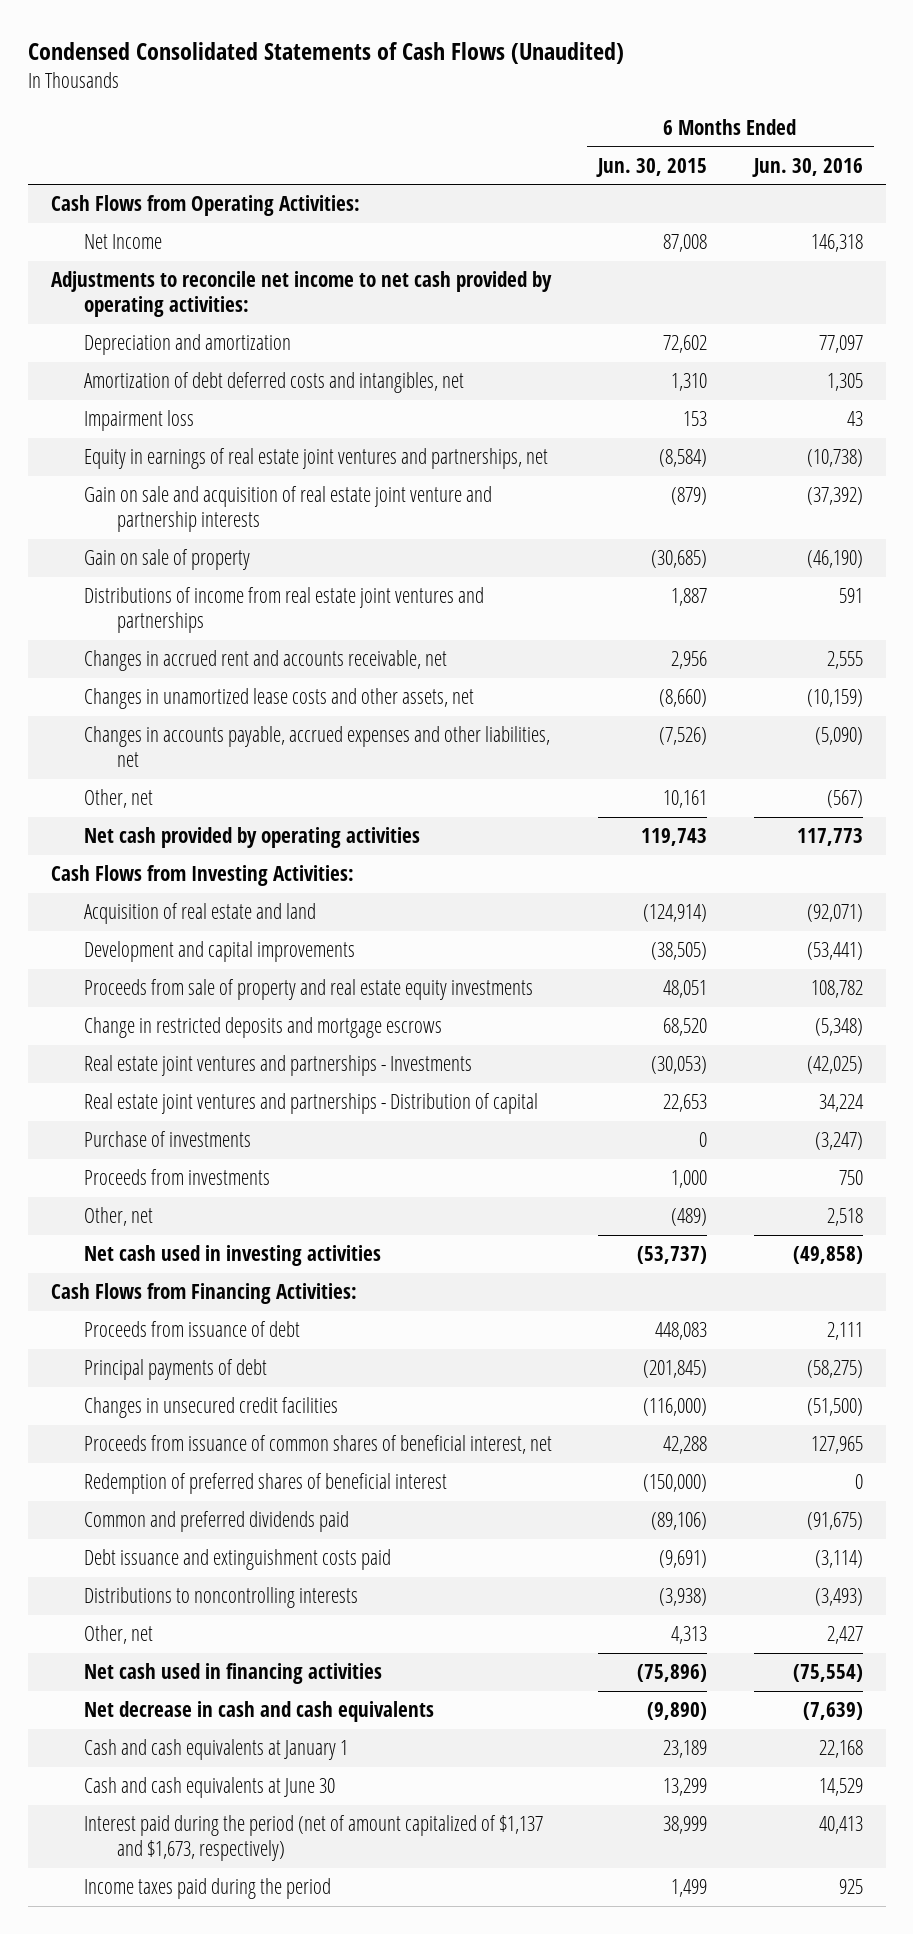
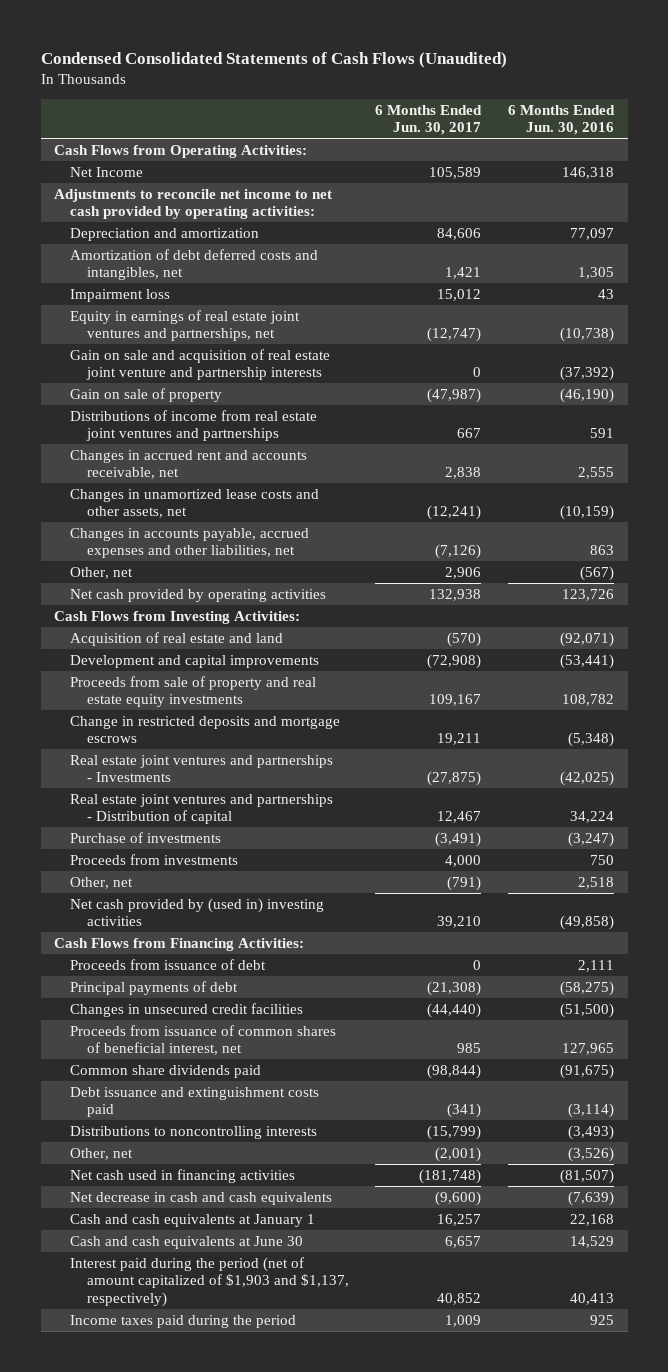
[596,157,708,177] Jun. 30, 2015 -> none
none -> [375,104,483,136] 6 Months Ended Jun. 30, 2017
[814,727,863,746] (5,090) -> [590,545,615,556] 863
[796,828,863,847] 117,773 -> [562,588,615,601] 123,726
[83,1245,381,1267] Net cash used in investing activities -> [70,897,325,927] Net cash provided by (used in) investing activities
[83,1473,447,1495] Redemption of preferred shares of beneficial interest -> none
[83,1511,349,1533] Common and preferred dividends paid -> [70,1064,262,1078] Common share dividends paid
[826,1626,863,1645] 2,427 -> [568,1146,615,1162] (3,526)
[792,1664,863,1683] (75,554) -> [560,1168,615,1184] (81,507)
[83,1815,543,1862] Interest paid during the period (net of amount capitalized of $1,137 and $1,673, respectively) -> [70,1256,349,1307] Interest paid during the period (net of amount capitalized of $1,903 and $1,137, respectively)

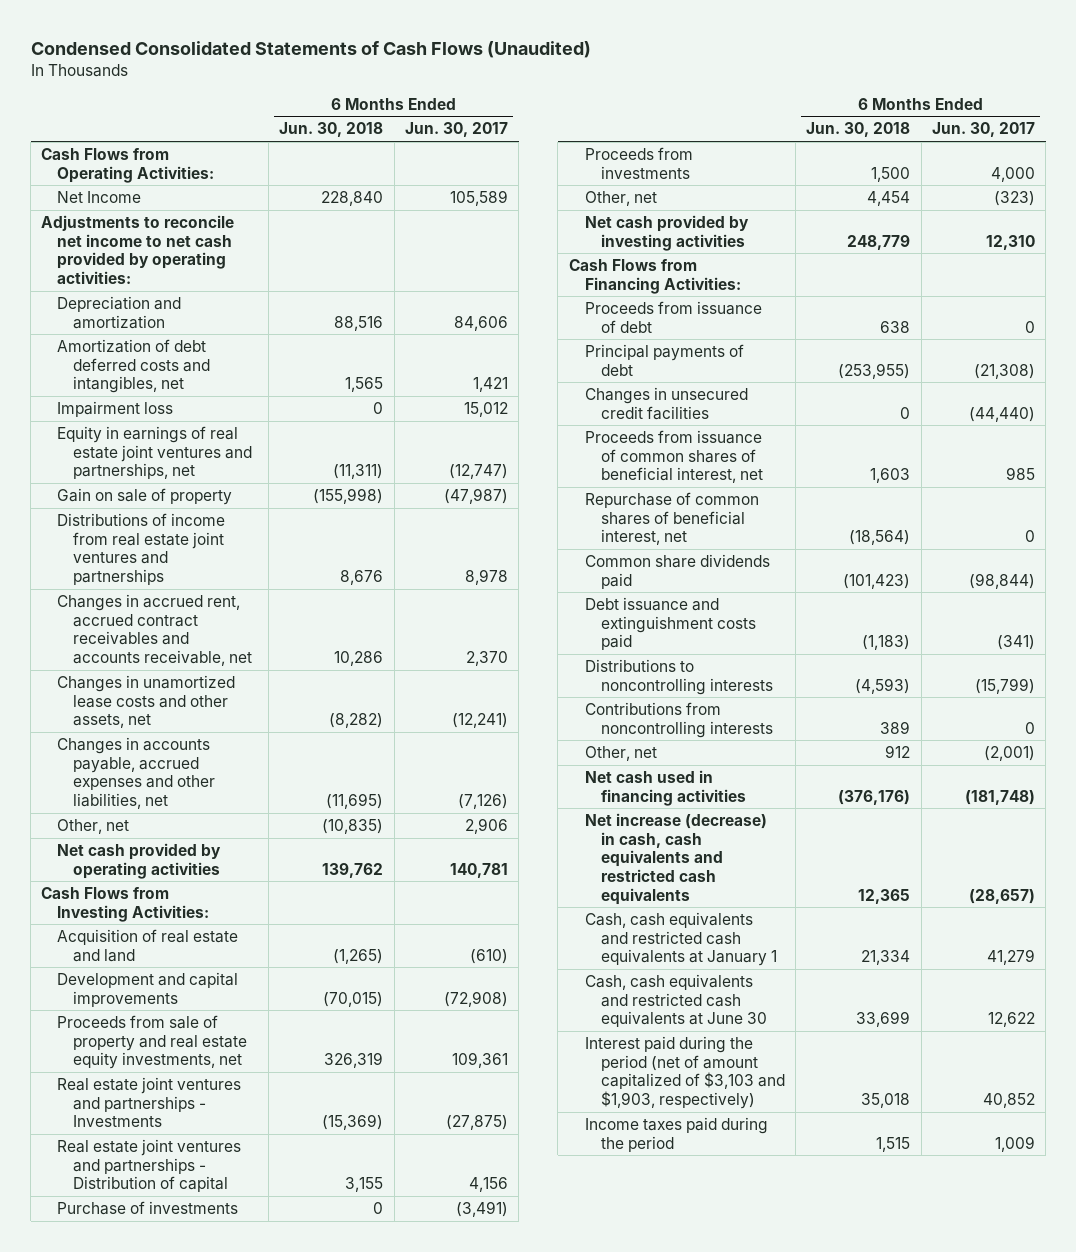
[508,104,616,136] 6 Months Ended Jun. 30, 2016 -> none
none -> [279,122,384,138] Jun. 30, 2018
[70,348,331,381] Gain on sale and acquisition of real estate joint venture and partnership interests -> none
[457,428,482,439] 667 -> [464,569,508,586] 8,978
[70,449,308,480] Changes in accrued rent and accounts receivable, net -> [57,594,253,667] Changes in accrued rent, accrued contract receivables and accounts receivable, net
[445,467,482,480] 2,838 -> [465,651,508,667] 2,370
[429,588,482,601] 132,938 -> [449,862,508,878] 140,781
[447,631,482,647] (570) -> [469,948,508,964] (610)
[70,715,341,744] Change in restricted deposits and mortgage escrows -> none
[70,675,317,708] Proceeds from sale of property and real estate equity investments -> [57,1015,248,1070] Proceeds from sale of property and real estate equity investments, net
[429,694,482,707] 109,167 -> [451,1052,508,1069] 109,361
[437,811,482,824] 12,467 -> [468,1177,508,1193] 4,156
[447,875,482,891] (791) -> [993,191,1035,207] (323)
[70,897,325,927] Net cash provided by (used in) investing activities -> [584,215,749,251] Net cash provided by investing activities
[437,916,482,929] 39,210 -> [985,234,1035,250] 12,310
none -> [584,492,759,546] Repurchase of common shares of beneficial interest, net
none -> [584,702,773,738] Contributions from noncontrolling interests
[70,1191,333,1205] Net decrease in cash and cash equivalents -> [584,813,767,905] Net increase (decrease) in cash, cash equivalents and restricted cash equivalents
[435,1190,482,1206] (9,600) -> [968,888,1035,904] (28,657)
[70,1213,316,1227] Cash and cash equivalents at January 1 -> [584,912,777,967] Cash, cash equivalents and restricted cash equivalents at January 1
[437,1213,482,1226] 16,257 -> [986,949,1035,966] 41,279
[70,1235,304,1249] Cash and cash equivalents at June 30 -> [584,974,767,1028] Cash, cash equivalents and restricted cash equivalents at June 30
[445,1235,482,1248] 6,657 -> [987,1012,1035,1028] 12,622
[70,1256,349,1307] Interest paid during the period (net of amount capitalized of $1,903 and $1,137, respectively) -> [584,1036,785,1110] Interest paid during the period (net of amount capitalized of $3,103 and $1,903, respectively)

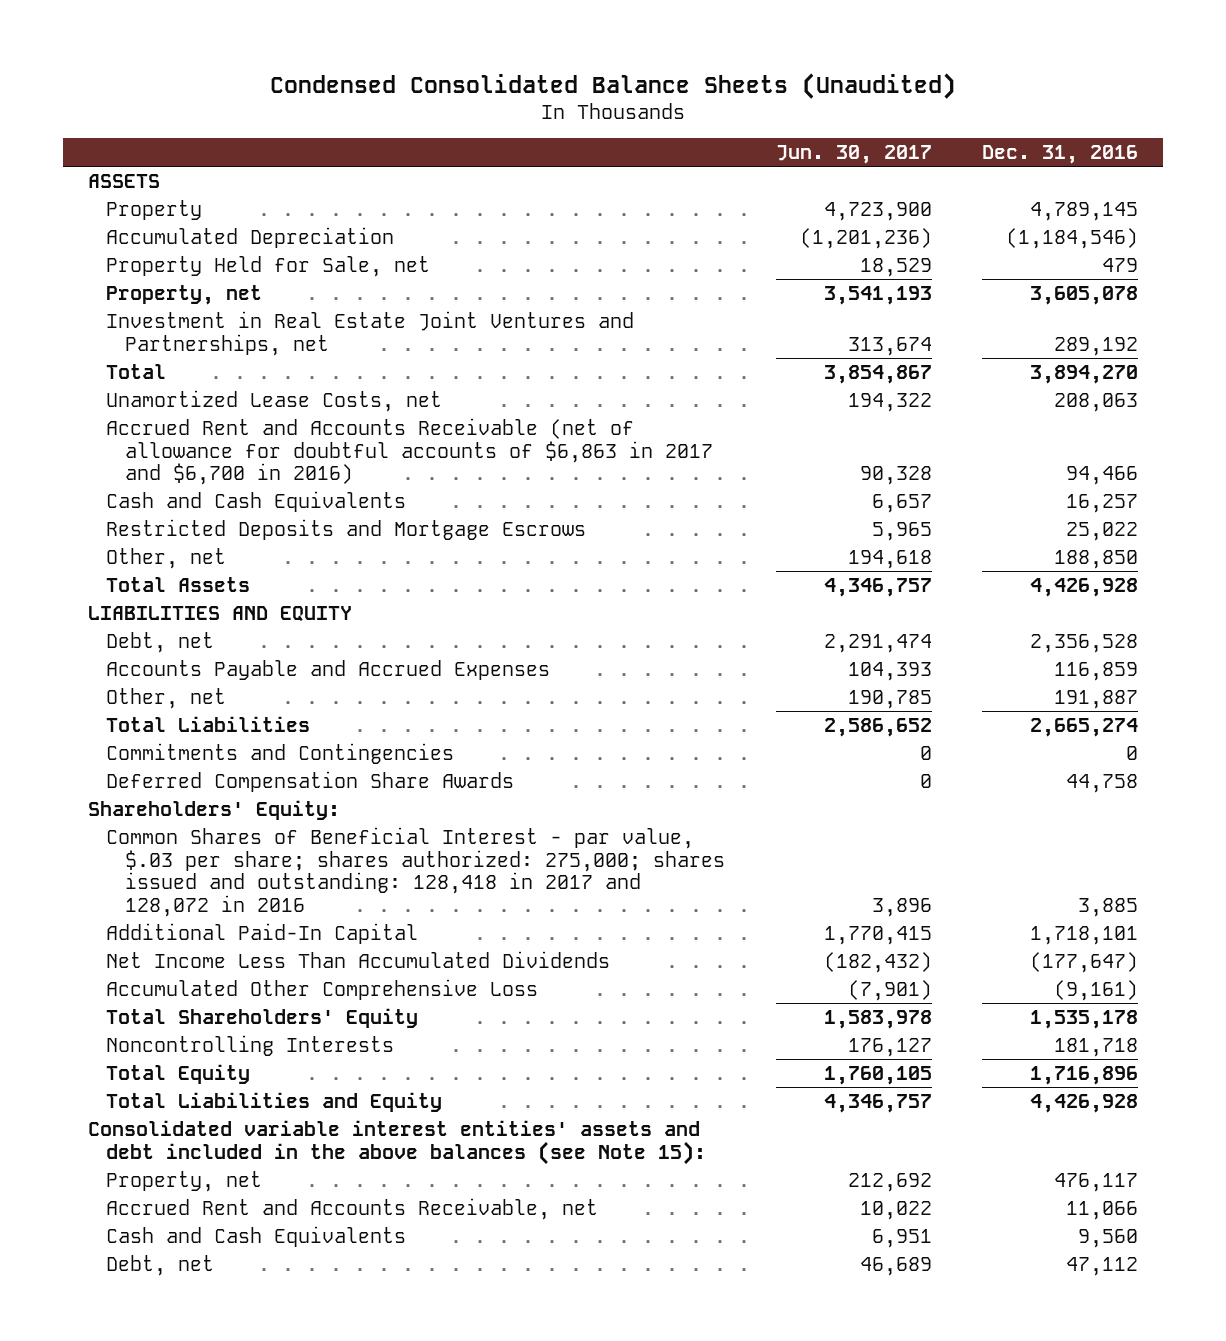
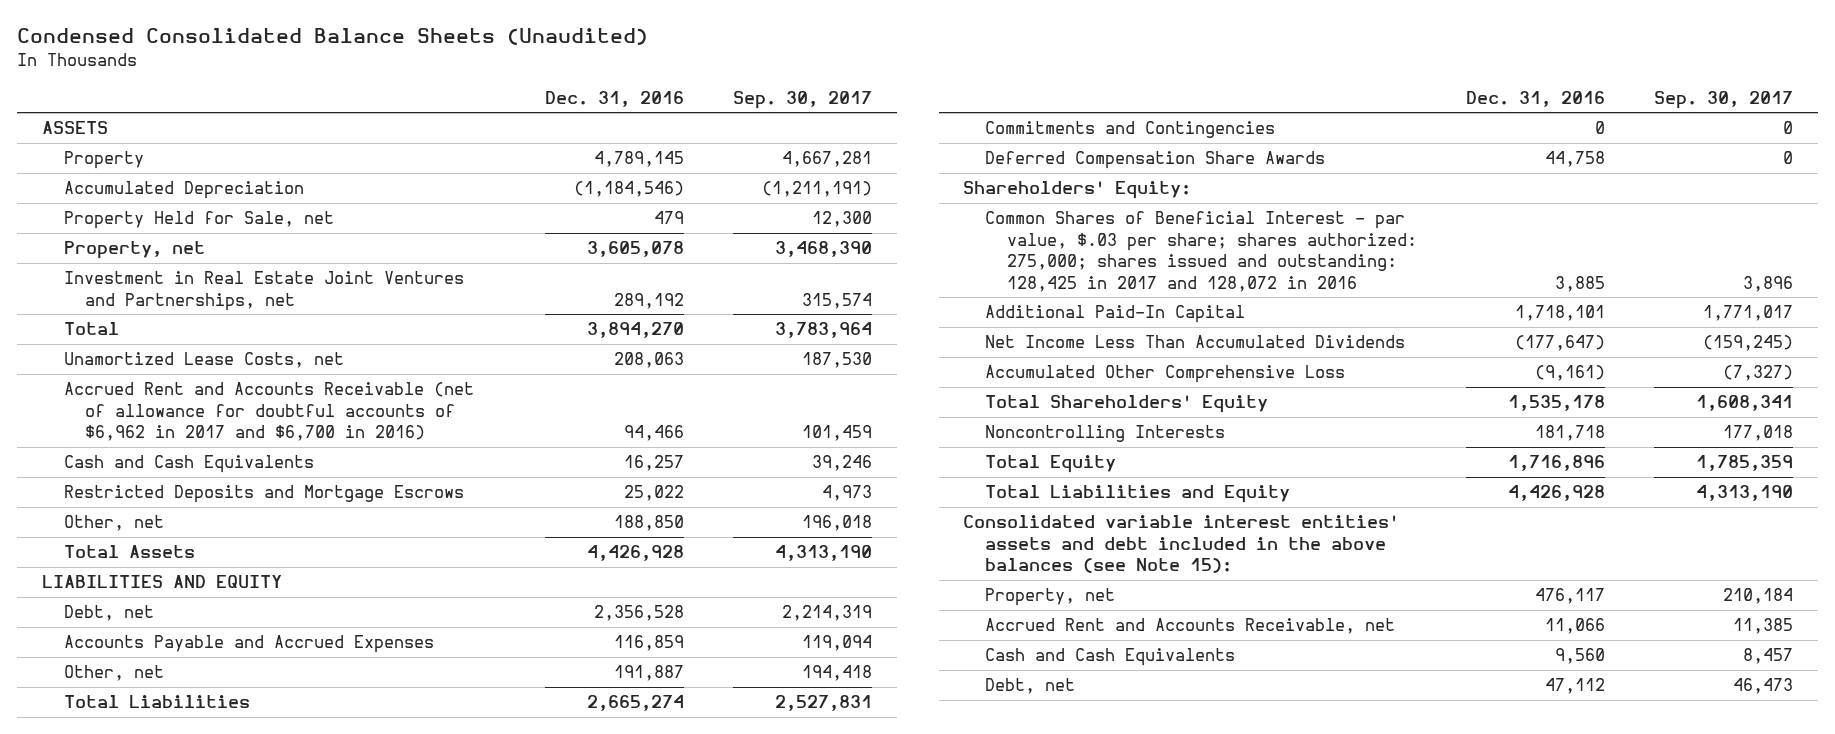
[775,145,932,165] Jun. 30, 2017 -> none
none -> [733,90,873,109] Sep. 30, 2017
[106,417,714,486] Accrued Rent and Accounts Receivable (net of allowance for doubtful accounts of $6,863 in 2017 and $6,700 in 2016) -> [63,382,474,442] Accrued Rent and Accounts Receivable (net of allowance for doubtful accounts of $6,962 in 2017 and $6,700 in 2016)
[106,826,726,917] Common Shares of Beneficial Interest - par value, $.03 per share; shares authorized: 275,000; shares issued and outstanding: 128,418 in 2017 and 128,072 in 2016 -> [984,211,1417,292] Common Shares of Beneficial Interest - par value, $.03 per share; shares authorized: 275,000; shares issued and outstanding: 128,425 in 2017 and 128,072 in 2016

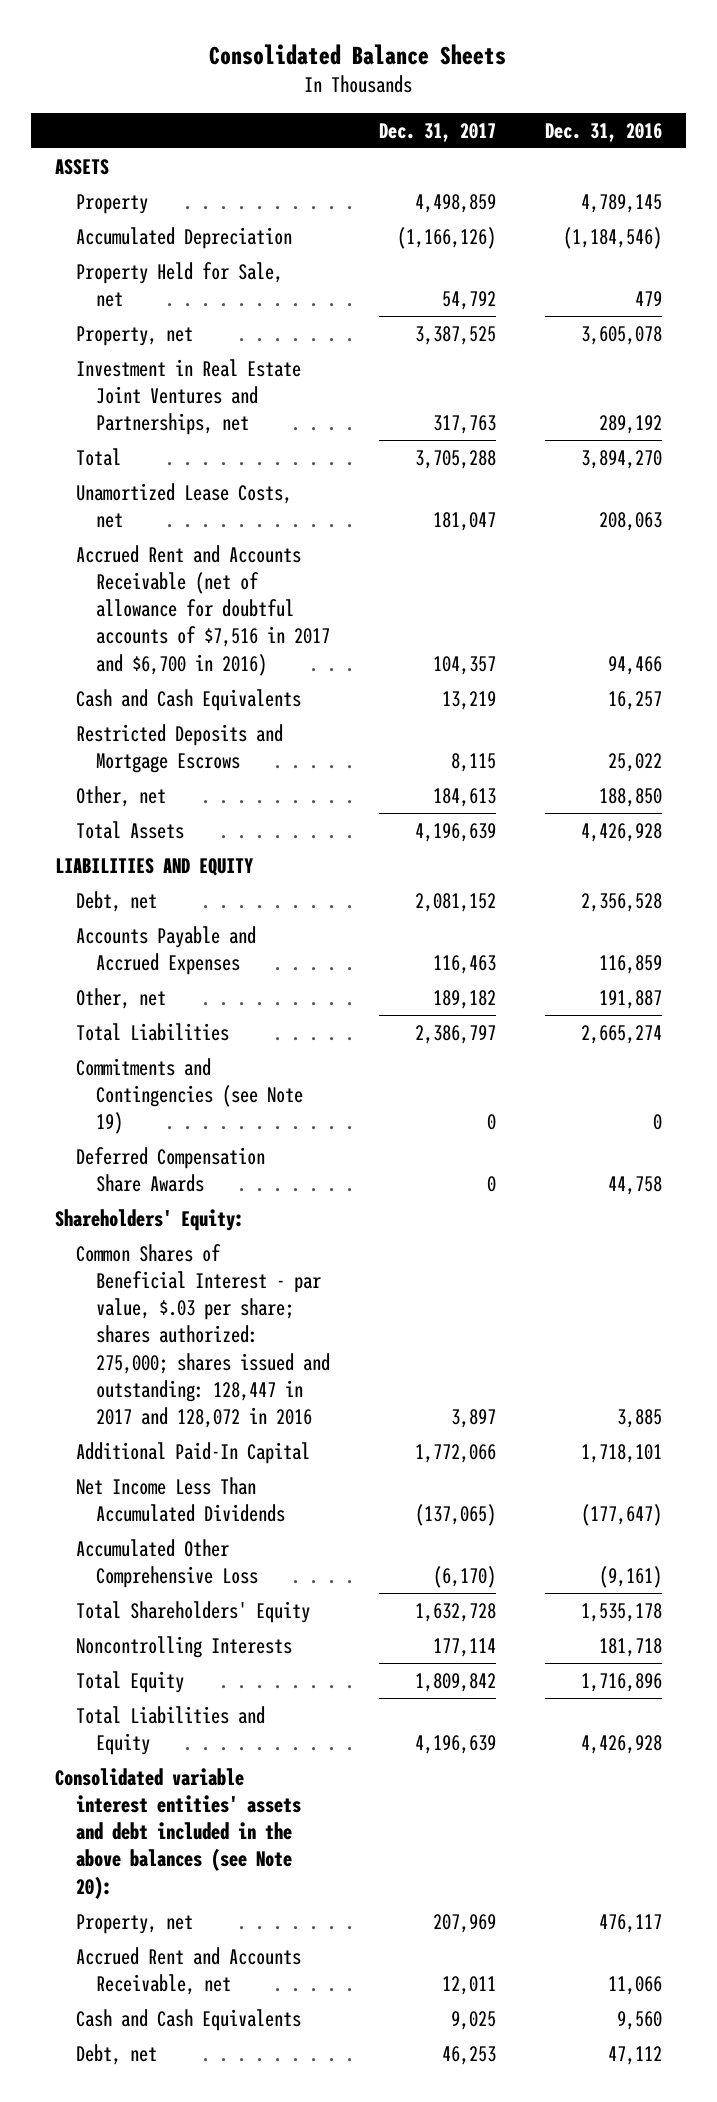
[17,28,649,46] Condensed Consolidated Balance Sheets (Unaudited) -> [209,43,507,65] Consolidated Balance Sheets
[733,90,873,109] Sep. 30, 2017 -> none
none -> [378,122,496,142] Dec. 31, 2017
[63,382,474,442] Accrued Rent and Accounts Receivable (net of allowance for doubtful accounts of $6,962 in 2017 and $6,700 in 2016) -> [75,544,331,676] Accrued Rent and Accounts Receivable (net of allowance for doubtful accounts of $7,516 in 2017 and $6,700 in 2016)
[984,121,1275,139] Commitments and Contingencies -> [75,1057,304,1135] Commitments and Contingencies (see Note 19)
[984,211,1417,292] Common Shares of Beneficial Interest - par value, $.03 per share; shares authorized: 275,000; shares issued and outstanding: 128,425 in 2017 and 128,072 in 2016 -> [75,1243,331,1429] Common Shares of Beneficial Interest - par value, $.03 per share; shares authorized: 275,000; shares issued and outstanding: 128,447 in 2017 and 128,072 in 2016
[963,515,1400,574] Consolidated variable interest entities' assets and debt included in the above balances (see Note 15): -> [55,1767,301,1899] Consolidated variable interest entities' assets and debt included in the above balances (see Note 20):

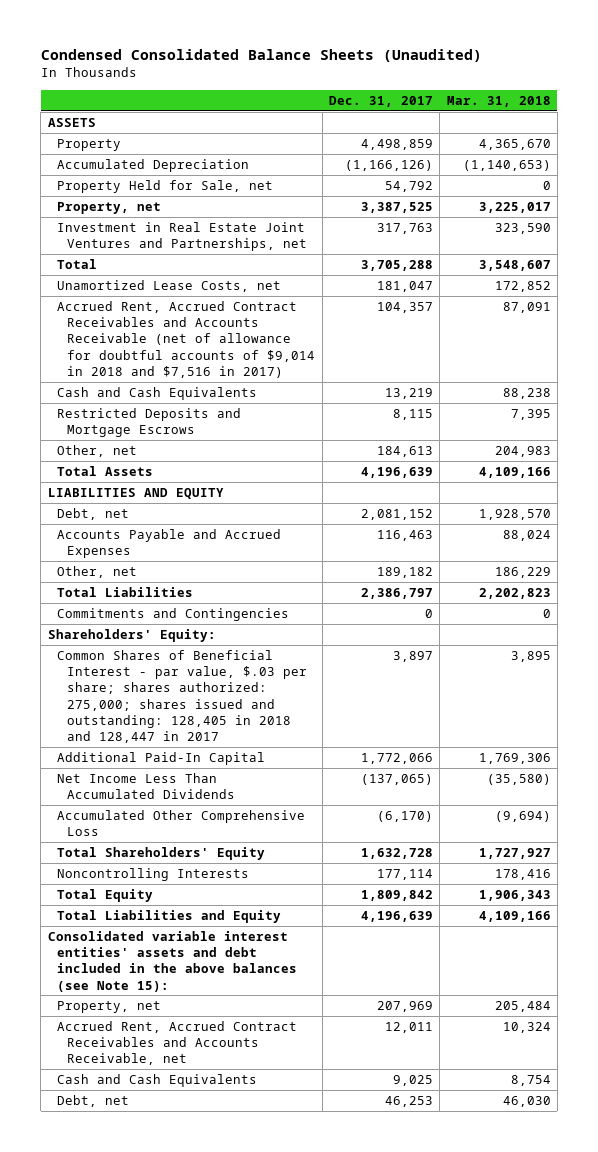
[209,43,507,65] Consolidated Balance Sheets -> [40,49,482,63] Condensed Consolidated Balance Sheets (Unaudited)
[544,122,662,142] Dec. 31, 2016 -> none
none -> [446,95,551,107] Mar. 31, 2018
[75,544,331,676] Accrued Rent and Accounts Receivable (net of allowance for doubtful accounts of $7,516 in 2017 and $6,700 in 2016) -> [57,300,316,378] Accrued Rent, Accrued Contract Receivables and Accounts Receivable (net of allowance for doubtful accounts of $9,014 in 2018 and $7,516 in 2017)
[75,1146,265,1192] Deferred Compensation Share Awards -> none
[75,1057,304,1135] Commitments and Contingencies (see Note 19) -> [57,607,290,621] Commitments and Contingencies
[75,1243,331,1429] Common Shares of Beneficial Interest - par value, $.03 per share; shares authorized: 275,000; shares issued and outstanding: 128,447 in 2017 and 128,072 in 2016 -> [57,649,308,744] Common Shares of Beneficial Interest - par value, $.03 per share; shares authorized: 275,000; shares issued and outstanding: 128,405 in 2018 and 128,447 in 2017
[55,1767,301,1899] Consolidated variable interest entities' assets and debt included in the above balances (see Note 20): -> [47,930,298,992] Consolidated variable interest entities' assets and debt included in the above balances (see Note 15):
[75,1946,301,1995] Accrued Rent and Accounts Receivable, net -> [57,1020,298,1066] Accrued Rent, Accrued Contract Receivables and Accounts Receivable, net

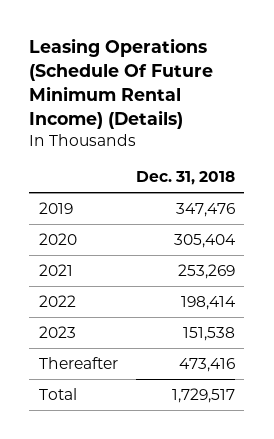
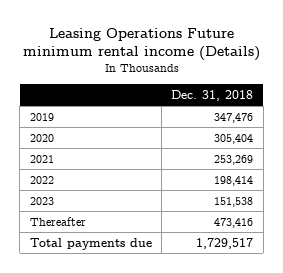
[29,38,214,130] Leasing Operations (Schedule Of Future Minimum Rental Income) (Details) -> [22,28,260,62] Leasing Operations Future minimum rental income (Details)
[38,387,77,400] Total -> [29,237,152,250] Total payments due

